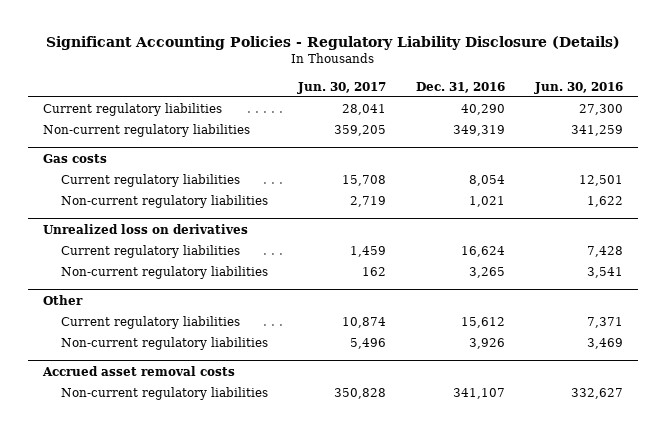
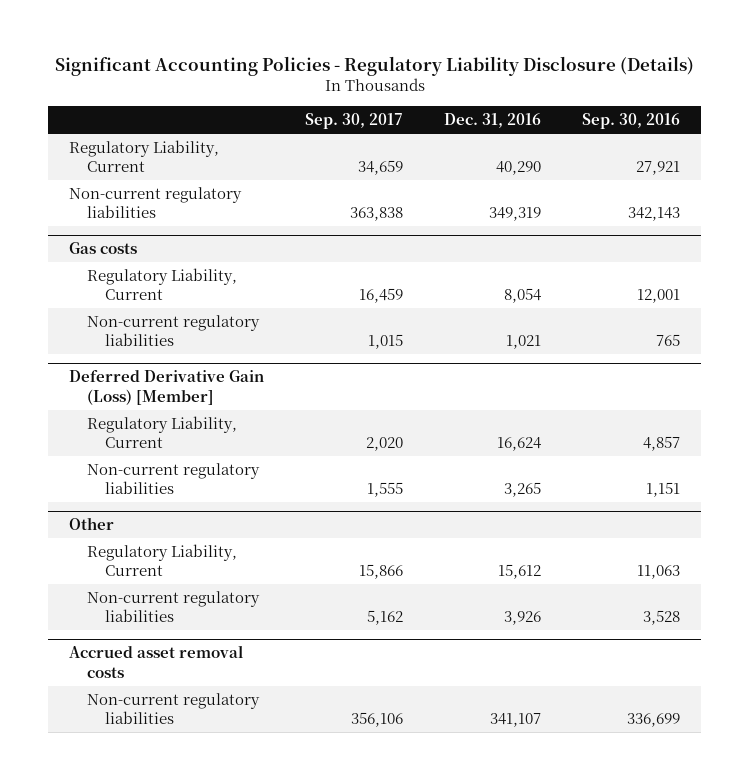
[297,81,387,94] Jun. 30, 2017 -> none
[534,81,624,94] Jun. 30, 2016 -> none
none -> [304,113,403,130] Sep. 30, 2017
none -> [582,113,681,130] Sep. 30, 2016
[43,103,223,117] Current regulatory liabilities -> [68,139,219,172] Regulatory Liability, Current
[61,174,241,188] Current regulatory liabilities -> [86,267,237,300] Regulatory Liability, Current
[43,223,249,234] Unrealized loss on derivatives -> [68,370,264,405] Deferred Derivative Gain (Loss) [Member]
[61,245,241,259] Current regulatory liabilities -> [86,415,237,448] Regulatory Liability, Current
[61,316,241,330] Current regulatory liabilities -> [86,543,237,576] Regulatory Liability, Current

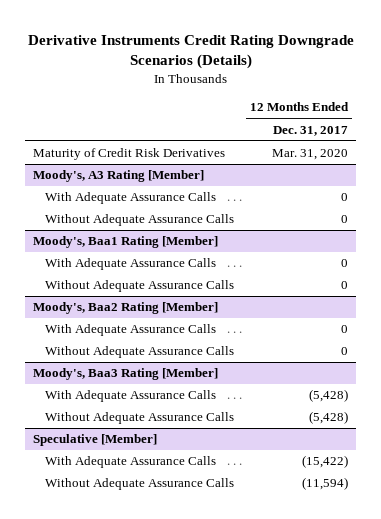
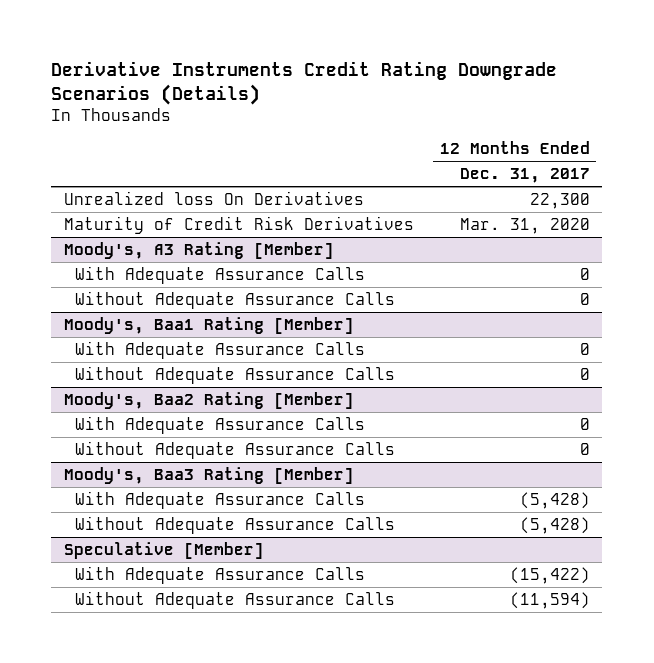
none -> [64,190,365,205] Unrealized loss On Derivatives

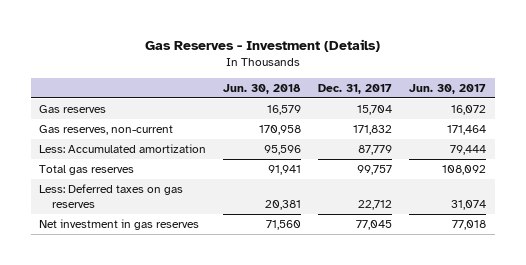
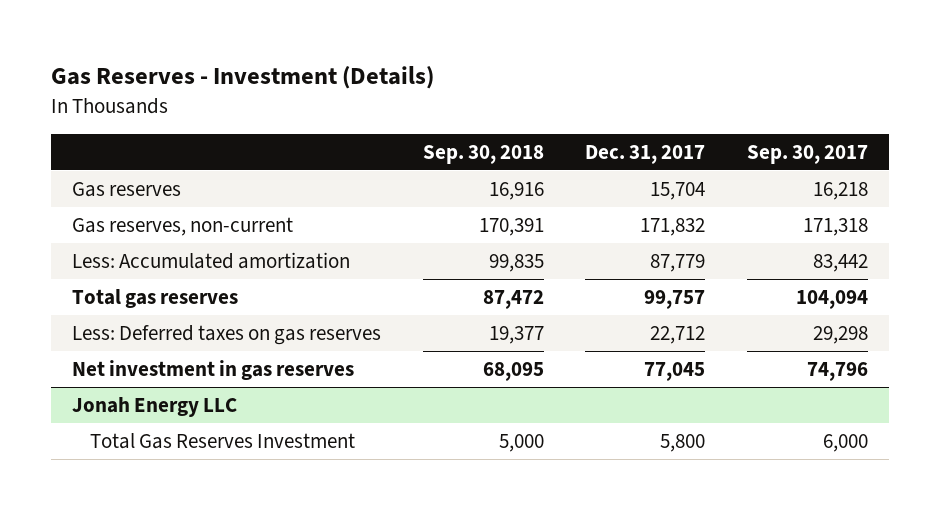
[223,84,302,95] Jun. 30, 2018 -> none
[409,84,487,95] Jun. 30, 2017 -> none
none -> [422,144,544,164] Sep. 30, 2018
none -> [746,144,868,164] Sep. 30, 2017
none -> [71,396,237,417] Jonah Energy LLC
none -> [89,432,355,449] Total Gas Reserves Investment

